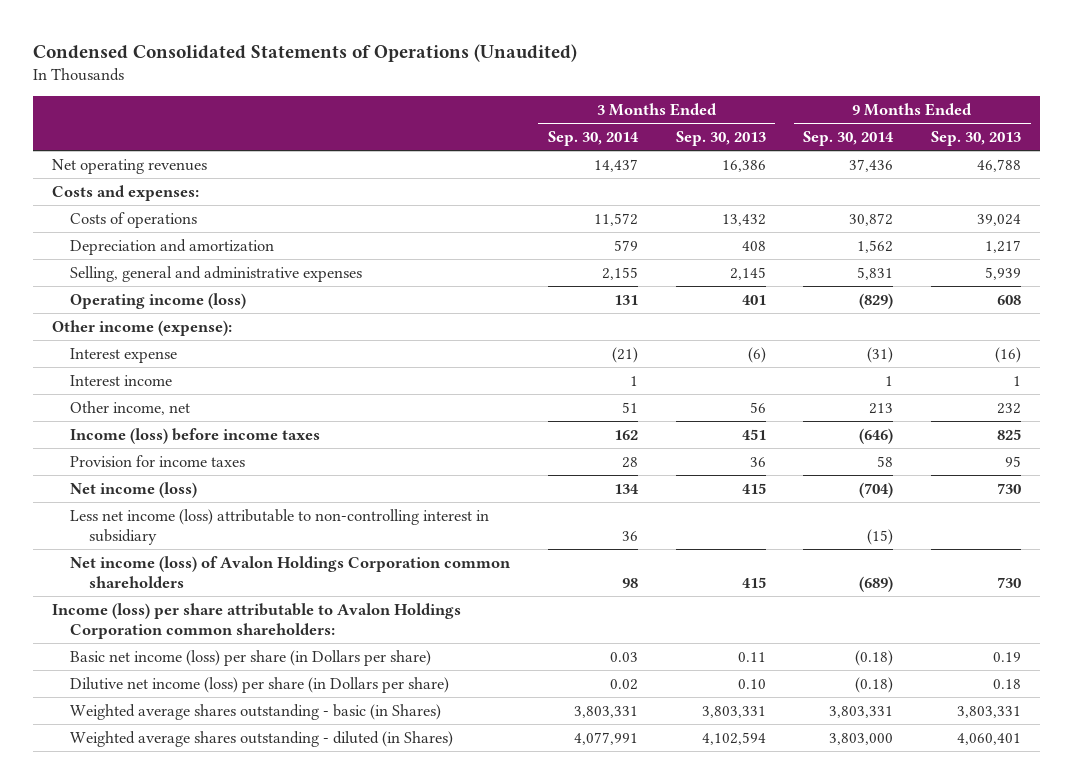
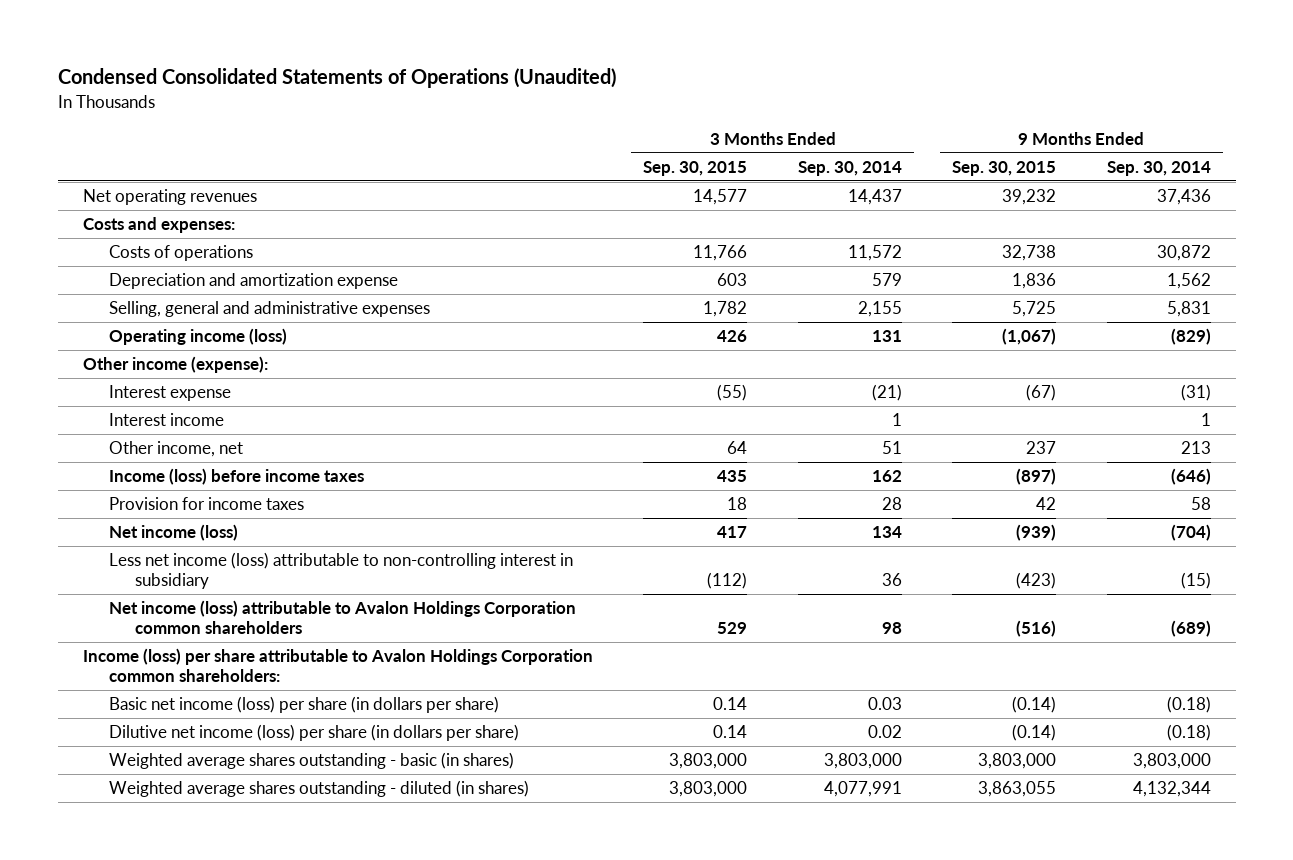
[675,131,766,147] Sep. 30, 2013 -> none
[931,131,1022,147] Sep. 30, 2013 -> none
none -> [643,161,748,177] Sep. 30, 2015
none -> [952,161,1057,177] Sep. 30, 2015
[70,238,275,255] Depreciation and amortization -> [108,273,398,290] Depreciation and amortization expense
[70,555,512,589] Net income (loss) of Avalon Holdings Corporation common shareholders -> [108,600,576,635] Net income (loss) attributable to Avalon Holdings Corporation common shareholders
[70,649,432,666] Basic net income (loss) per share (in Dollars per share) -> [108,696,499,714] Basic net income (loss) per share (in dollars per share)
[70,676,450,693] Dilutive net income (loss) per share (in Dollars per share) -> [108,724,519,742] Dilutive net income (loss) per share (in dollars per share)
[70,703,442,720] Weighted average shares outstanding - basic (in Shares) -> [108,752,514,770] Weighted average shares outstanding - basic (in shares)
[573,705,638,718] 3,803,331 -> [823,753,902,770] 3,803,000
[829,705,894,718] 3,803,331 -> [1132,753,1211,770] 3,803,000
[70,730,454,747] Weighted average shares outstanding - diluted (in Shares) -> [108,780,529,798] Weighted average shares outstanding - diluted (in shares)
[829,732,894,745] 3,803,000 -> [1132,781,1211,798] 4,132,344

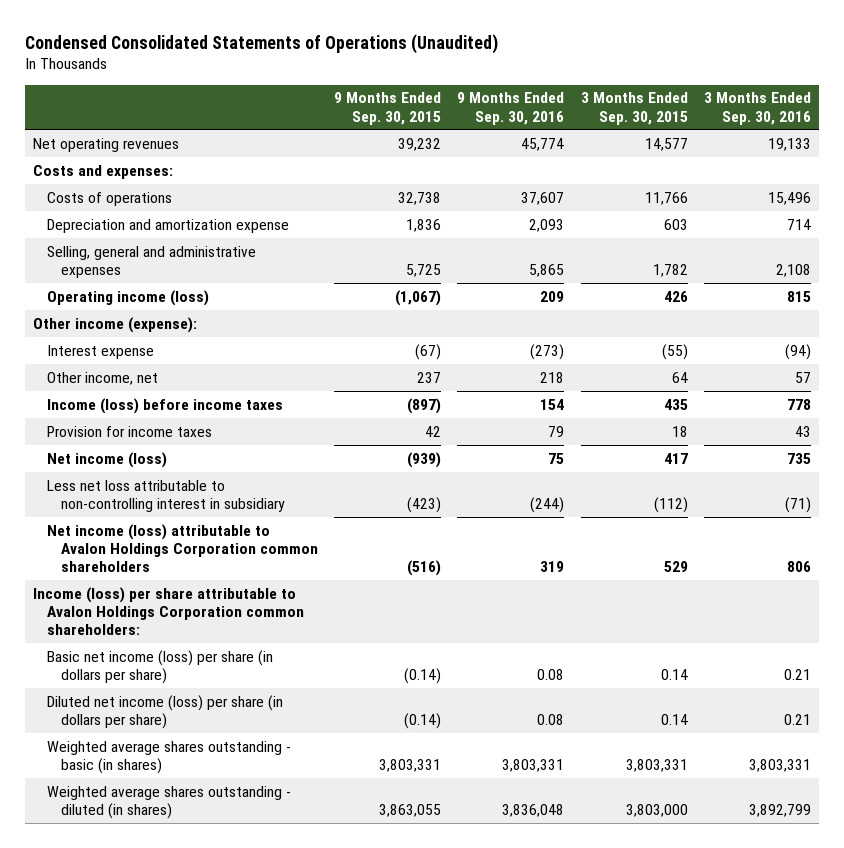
[797,161,902,177] Sep. 30, 2014 -> none
[1106,161,1211,177] Sep. 30, 2014 -> none
none -> [457,92,565,125] 9 Months Ended Sep. 30, 2016
none -> [703,92,811,125] 3 Months Ended Sep. 30, 2016
[108,413,224,427] Interest income -> none
[108,552,573,590] Less net income (loss) attributable to non-controlling interest in subsidiary -> [46,479,285,512] Less net loss attributable to non-controlling interest in subsidiary
[108,724,519,742] Dilutive net income (loss) per share (in dollars per share) -> [46,694,283,729] Diluted net income (loss) per share (in dollars per share)
[669,753,748,770] 3,803,000 -> [625,758,688,772] 3,803,331
[978,753,1057,770] 3,803,000 -> [378,758,441,772] 3,803,331

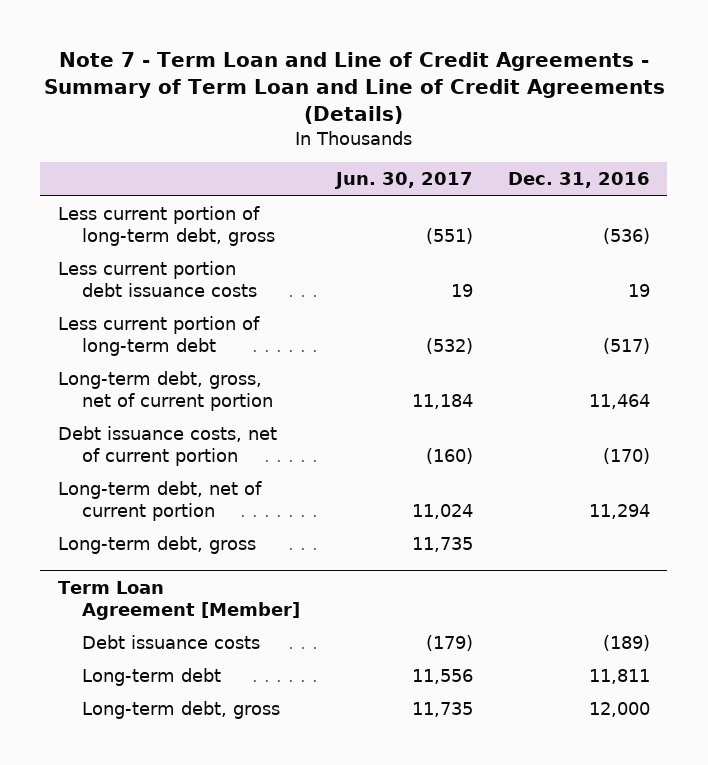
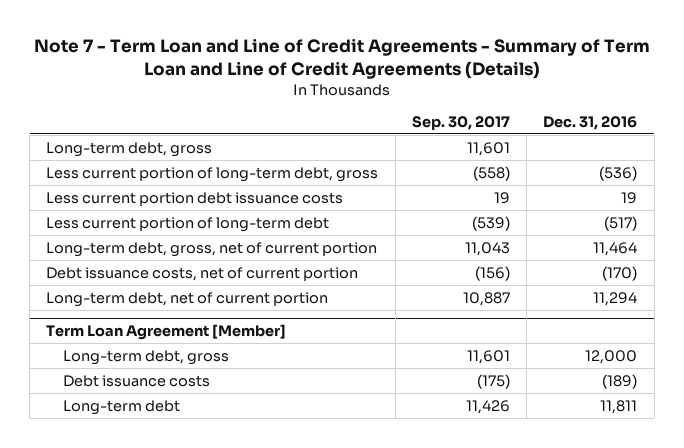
[333,172,473,190] Jun. 30, 2017 -> none
none -> [411,115,510,130] Sep. 30, 2017
[57,535,256,554] Long-term debt, gross -> [46,141,213,157] Long-term debt, gross
[82,700,281,719] Long-term debt, gross -> [62,349,229,365] Long-term debt, gross

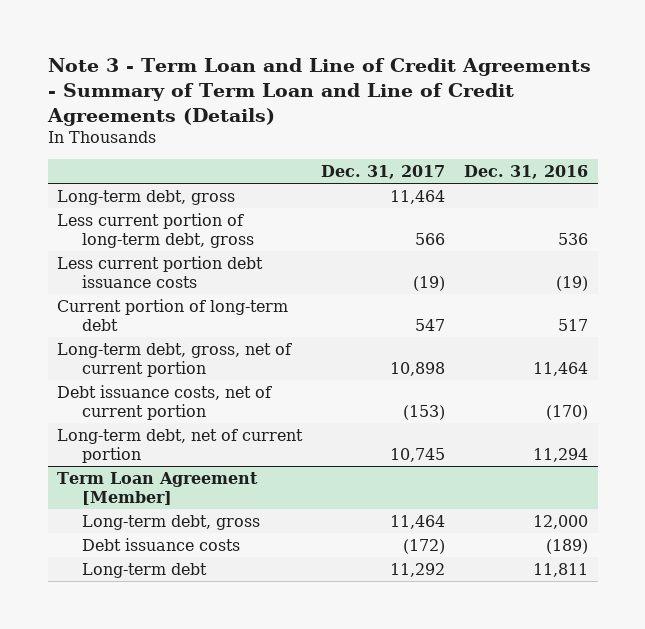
[33,38,650,79] Note 7 - Term Loan and Line of Credit Agreements - Summary of Term Loan and Line of Credit Agreements (Details) -> [46,58,591,126] Note 3 - Term Loan and Line of Credit Agreements - Summary of Term Loan and Line of Credit Agreements (Details)
[411,115,510,130] Sep. 30, 2017 -> none
none -> [321,165,446,180] Dec. 31, 2017
[599,165,638,181] (536) -> [558,232,589,245] 536
[621,191,638,204] 19 -> [556,275,589,291] (19)
[46,216,330,232] Less current portion of long-term debt -> [57,299,289,331] Current portion of long-term debt
[604,215,638,231] (517) -> [558,318,589,331] 517

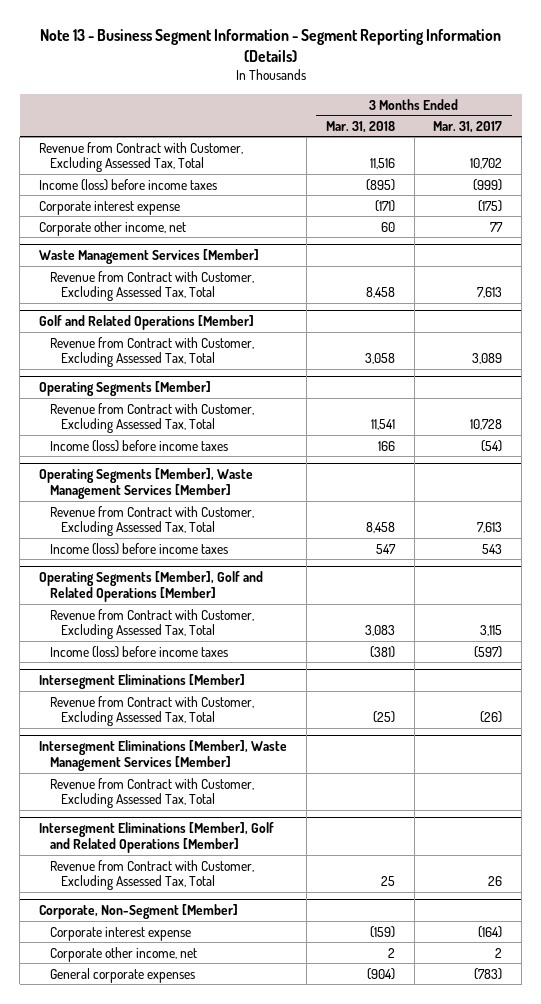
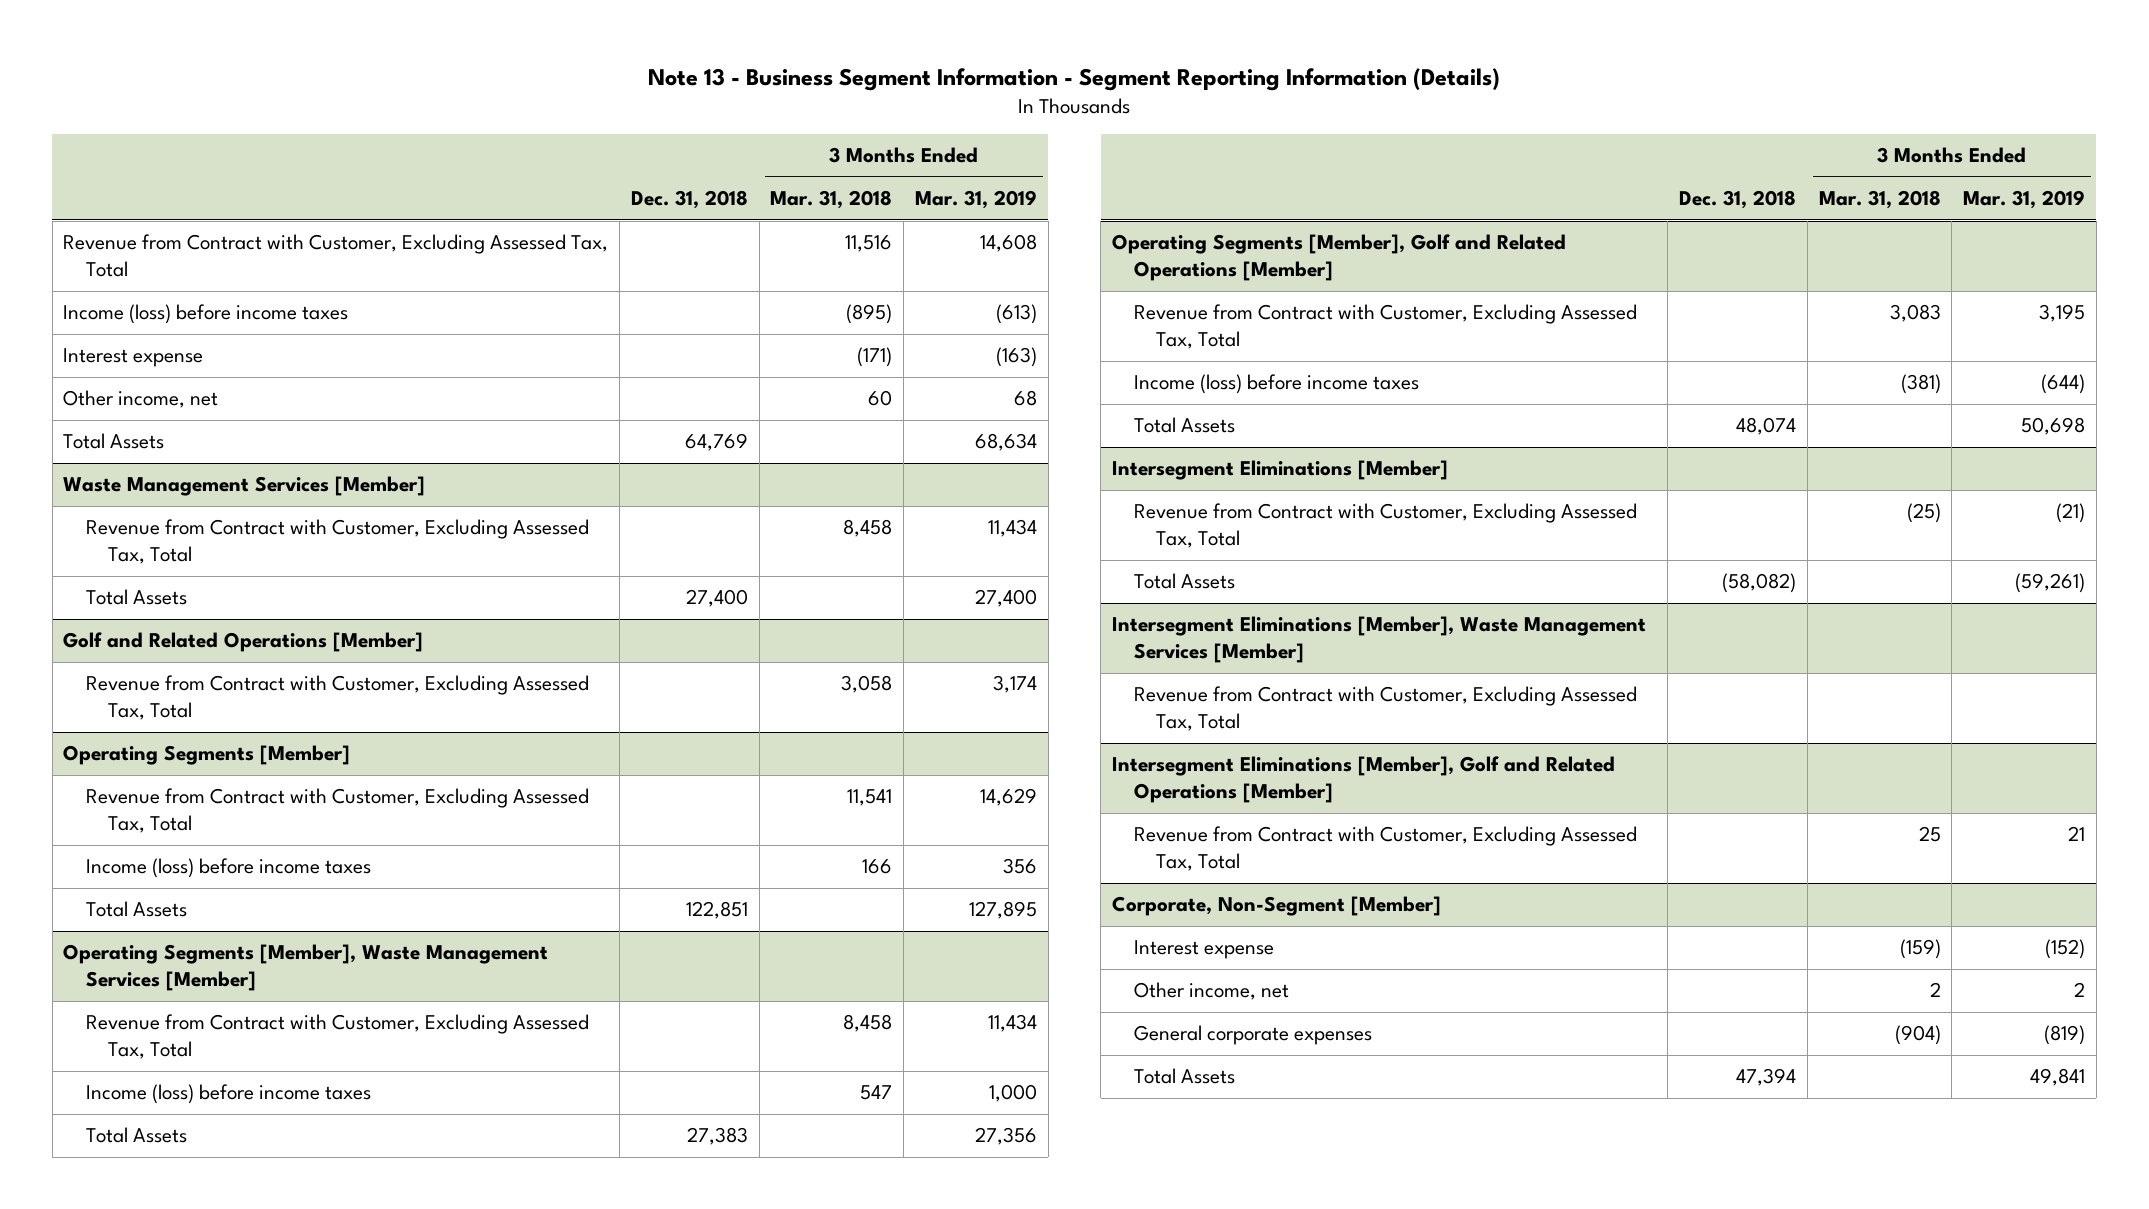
[433,120,503,133] Mar. 31, 2017 -> none
none -> [630,190,748,210] Dec. 31, 2018
none -> [914,190,1037,210] Mar. 31, 2019
[38,200,180,215] Corporate interest expense -> [63,348,204,368] Interest expense
[38,220,186,236] Corporate other income, net -> [63,390,219,409] Other income, net
none -> [63,433,165,450] Total Assets
none -> [85,589,187,606] Total Assets
none -> [85,901,187,918] Total Assets
none -> [85,1127,187,1144] Total Assets
none -> [1133,417,1235,434] Total Assets
none -> [1133,573,1235,590] Total Assets
[49,926,191,941] Corporate interest expense -> [1133,940,1274,960] Interest expense
[49,946,197,962] Corporate other income, net -> [1133,982,1289,1001] Other income, net
none -> [1133,1068,1235,1085] Total Assets

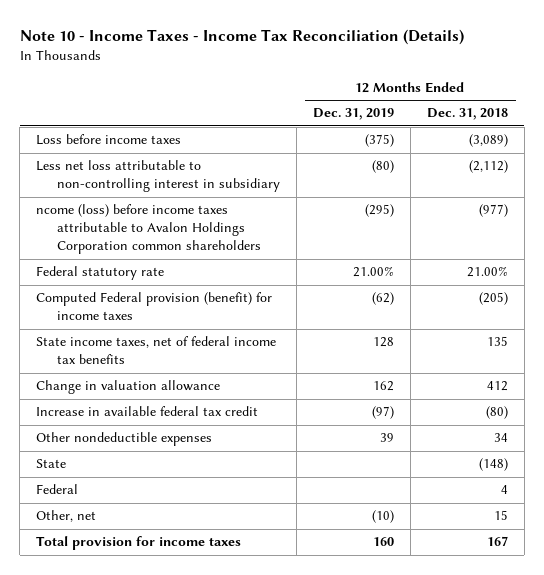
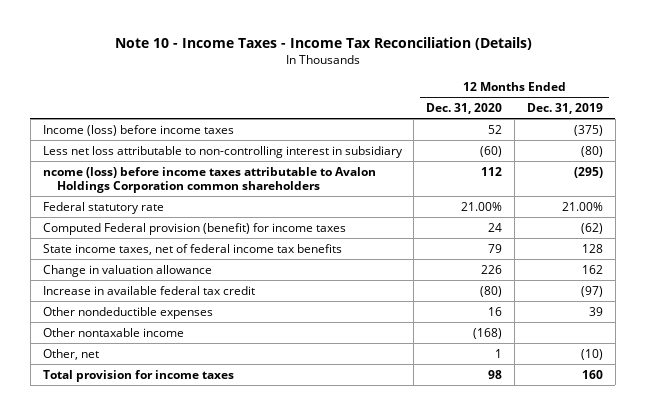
[426,108,508,121] Dec. 31, 2018 -> none
none -> [426,102,503,114] Dec. 31, 2020
[36,134,182,146] Loss before income taxes -> [42,124,234,136] Income (loss) before income taxes
[36,459,67,469] State -> none
[36,484,79,495] Federal -> none
none -> [42,327,184,337] Other nontaxable income

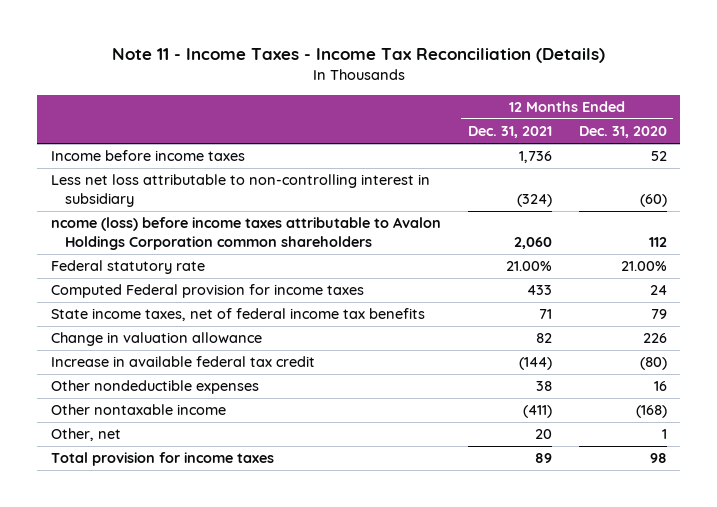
[114,37,532,51] Note 10 - Income Taxes - Income Tax Reconciliation (Details) -> [111,48,605,64] Note 11 - Income Taxes - Income Tax Reconciliation (Details)
[526,102,603,114] Dec. 31, 2019 -> none
none -> [467,126,552,139] Dec. 31, 2021
[42,124,234,136] Income (loss) before income taxes -> [50,150,245,162] Income before income taxes
[42,222,346,235] Computed Federal provision (benefit) for income taxes -> [50,284,364,299] Computed Federal provision for income taxes

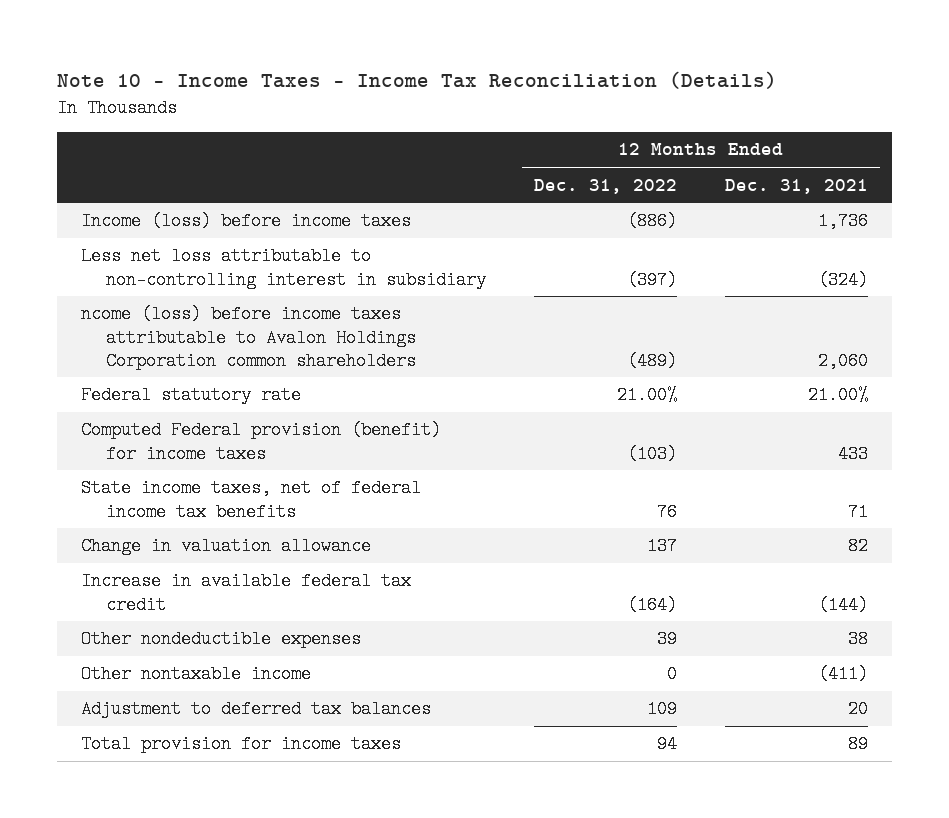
[111,48,605,64] Note 11 - Income Taxes - Income Tax Reconciliation (Details) -> [56,70,777,89] Note 10 - Income Taxes - Income Tax Reconciliation (Details)
[578,126,667,139] Dec. 31, 2020 -> none
none -> [534,178,678,194] Dec. 31, 2022
[50,150,245,162] Income before income taxes -> [80,212,411,231] Income (loss) before income taxes
[50,284,364,299] Computed Federal provision for income taxes -> [80,421,441,463] Computed Federal provision (benefit) for income taxes
[50,428,121,442] Other, net -> [80,700,431,719] Adjustment to deferred tax balances

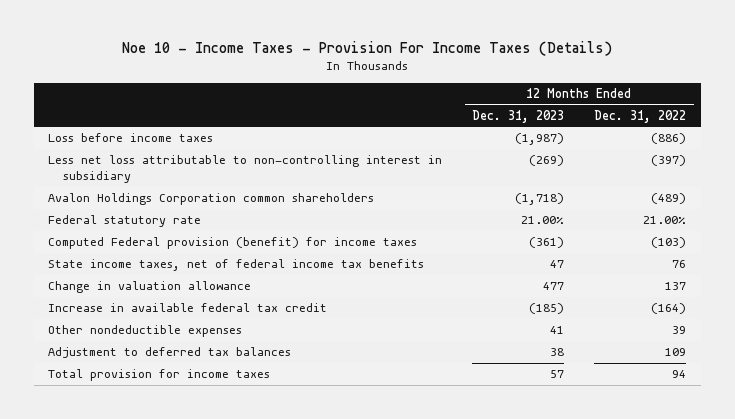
[56,70,777,89] Note 10 - Income Taxes - Income Tax Reconciliation (Details) -> [122,41,613,57] Noe 10 - Income Taxes - Provision For Income Taxes (Details)
[725,178,869,194] Dec. 31, 2021 -> none
none -> [472,109,565,123] Dec. 31, 2023
[80,212,411,231] Income (loss) before income taxes -> [48,133,214,143] Loss before income taxes
[80,305,417,370] ncome (loss) before income taxes attributable to Avalon Holdings Corporation common shareholders -> [48,193,375,206] Avalon Holdings Corporation common shareholders
[80,665,311,684] Other nontaxable income -> none

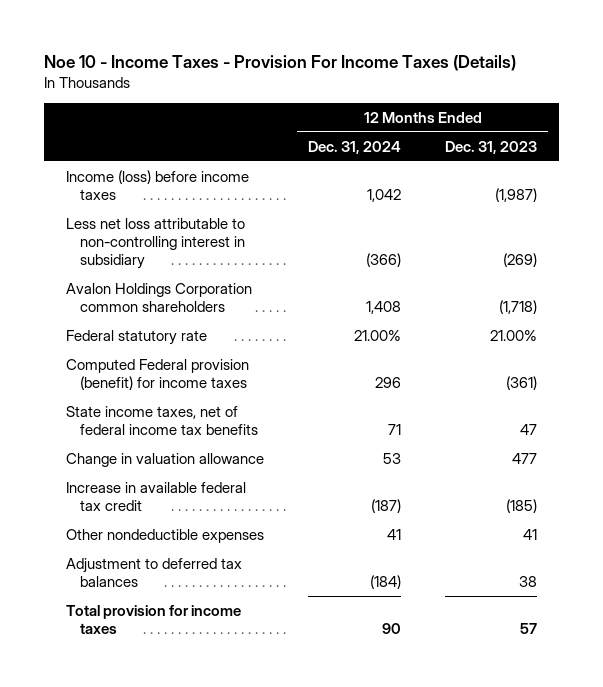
[594,109,687,123] Dec. 31, 2022 -> none
none -> [308,140,402,154] Dec. 31, 2024
[48,133,214,143] Loss before income taxes -> [66,170,250,200] Income (loss) before income taxes

